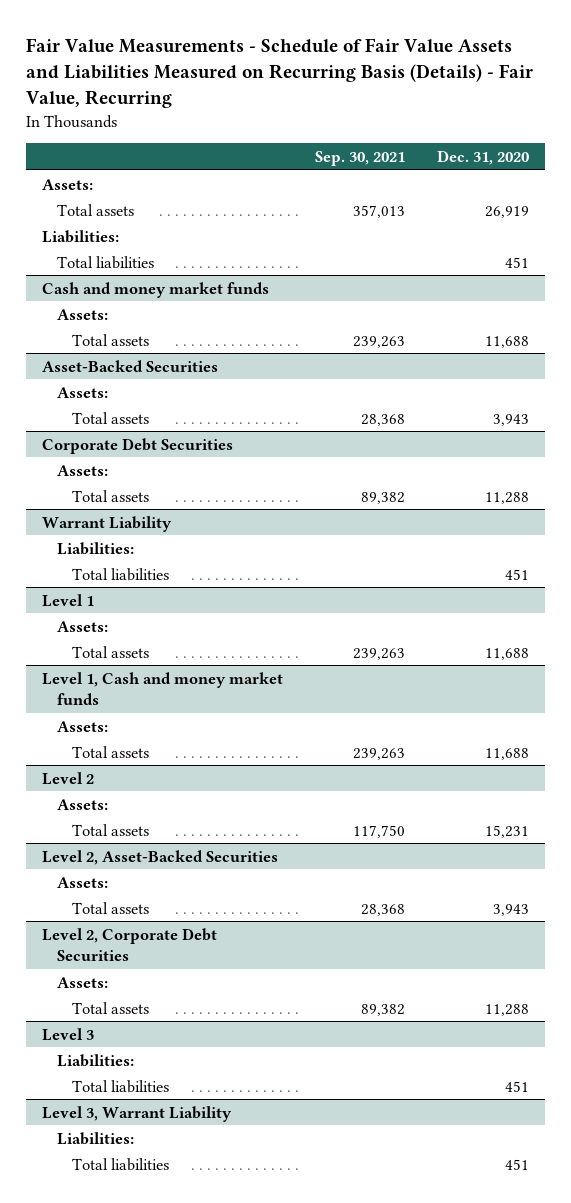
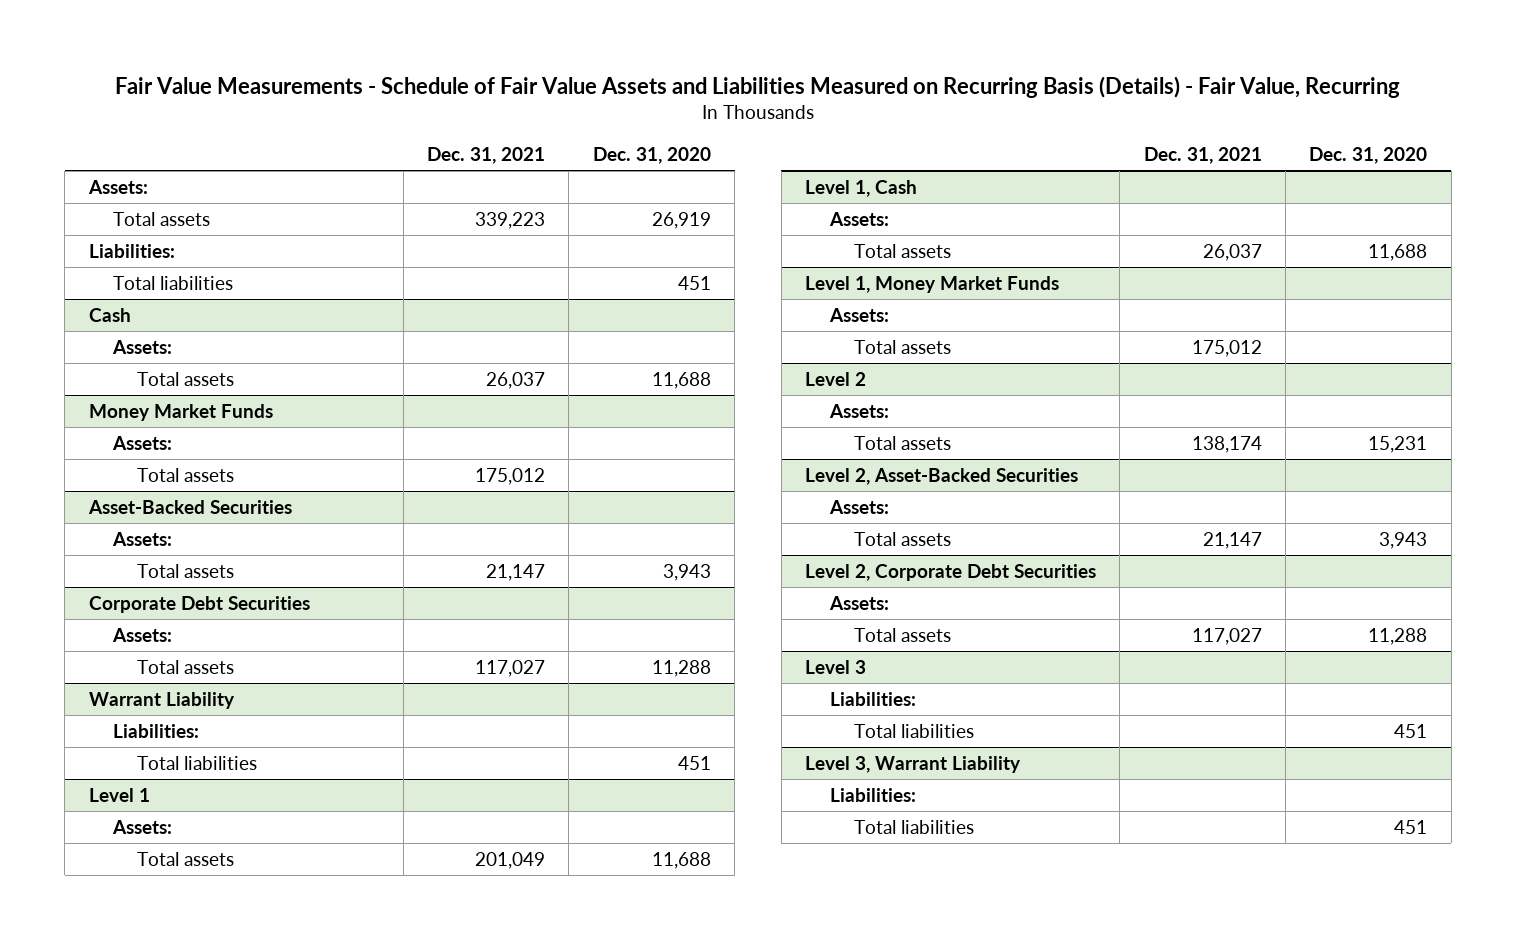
[315,151,406,167] Sep. 30, 2021 -> none
none -> [427,146,546,164] Dec. 31, 2021
[42,281,270,298] Cash and money market funds -> [88,307,131,322] Cash
none -> [88,403,273,421] Money Market Funds
none -> [112,435,173,450] Assets:
none -> [137,467,235,482] Total assets
[42,671,284,706] Level 1, Cash and money market funds -> none
none -> [805,179,918,197] Level 1, Cash
none -> [805,275,1060,293] Level 1, Money Market Funds
none -> [828,307,889,322] Assets:
none -> [854,339,952,354] Total assets

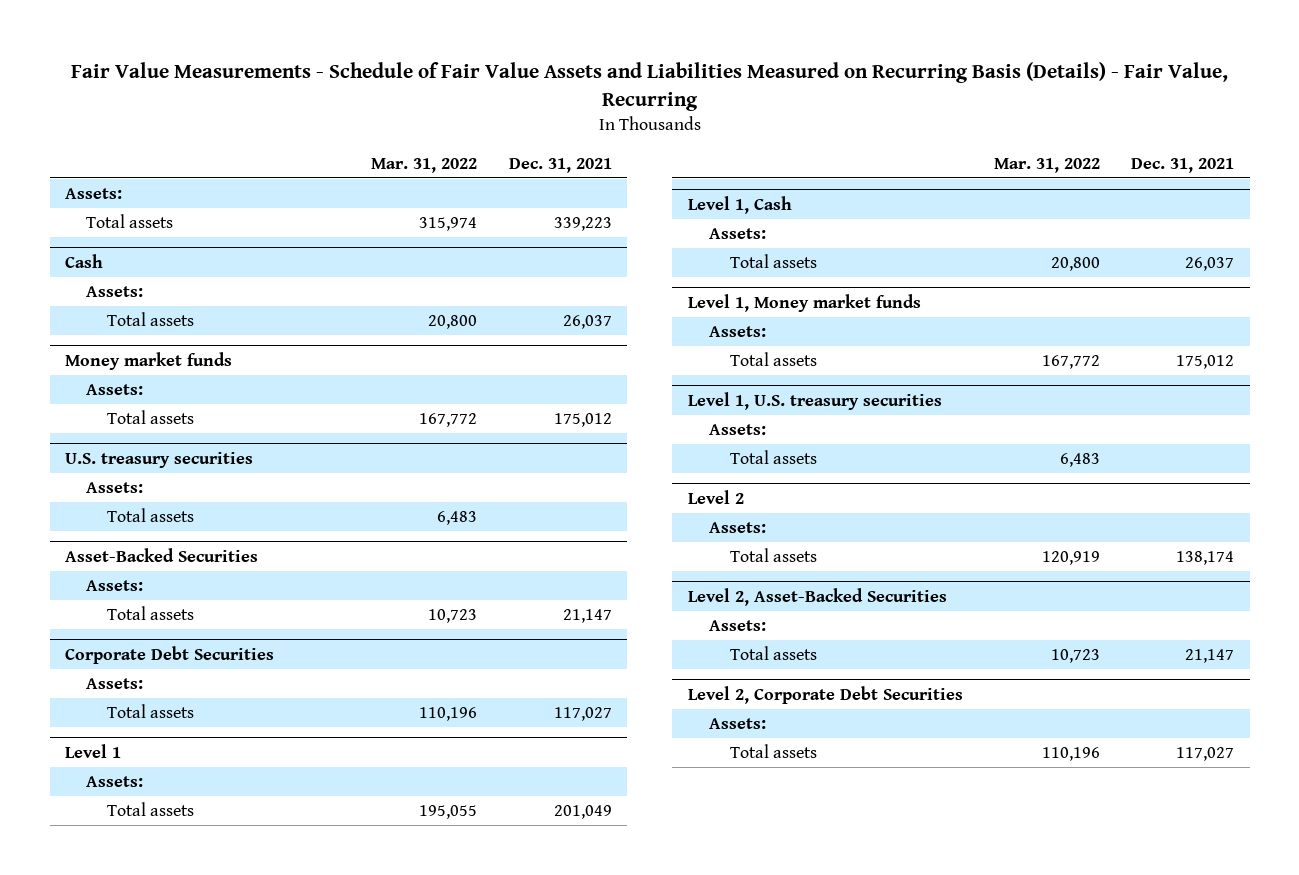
[592,146,711,164] Dec. 31, 2020 -> none
none -> [371,157,478,173] Mar. 31, 2022
[88,243,175,258] Liabilities: -> none
[113,275,234,290] Total liabilities -> none
[88,403,273,421] Money Market Funds -> [65,351,233,370] Money market funds
none -> [65,451,254,468] U.S. treasury securities
none -> [86,482,144,494] Assets:
none -> [107,508,195,523] Total assets
[88,691,235,709] Warrant Liability -> none
[113,723,200,738] Liabilities: -> none
[137,755,258,770] Total liabilities -> none
[805,275,1060,293] Level 1, Money Market Funds -> [687,293,921,312] Level 1, Money market funds
none -> [687,391,942,410] Level 1, U.S. treasury securities
none -> [708,424,766,436] Assets:
none -> [729,450,817,465] Total assets
[805,659,867,674] Level 3 -> none
[829,691,916,706] Liabilities: -> none
[854,723,975,738] Total liabilities -> none
[805,755,1022,773] Level 3, Warrant Liability -> none
[829,787,916,802] Liabilities: -> none
[854,819,975,834] Total liabilities -> none

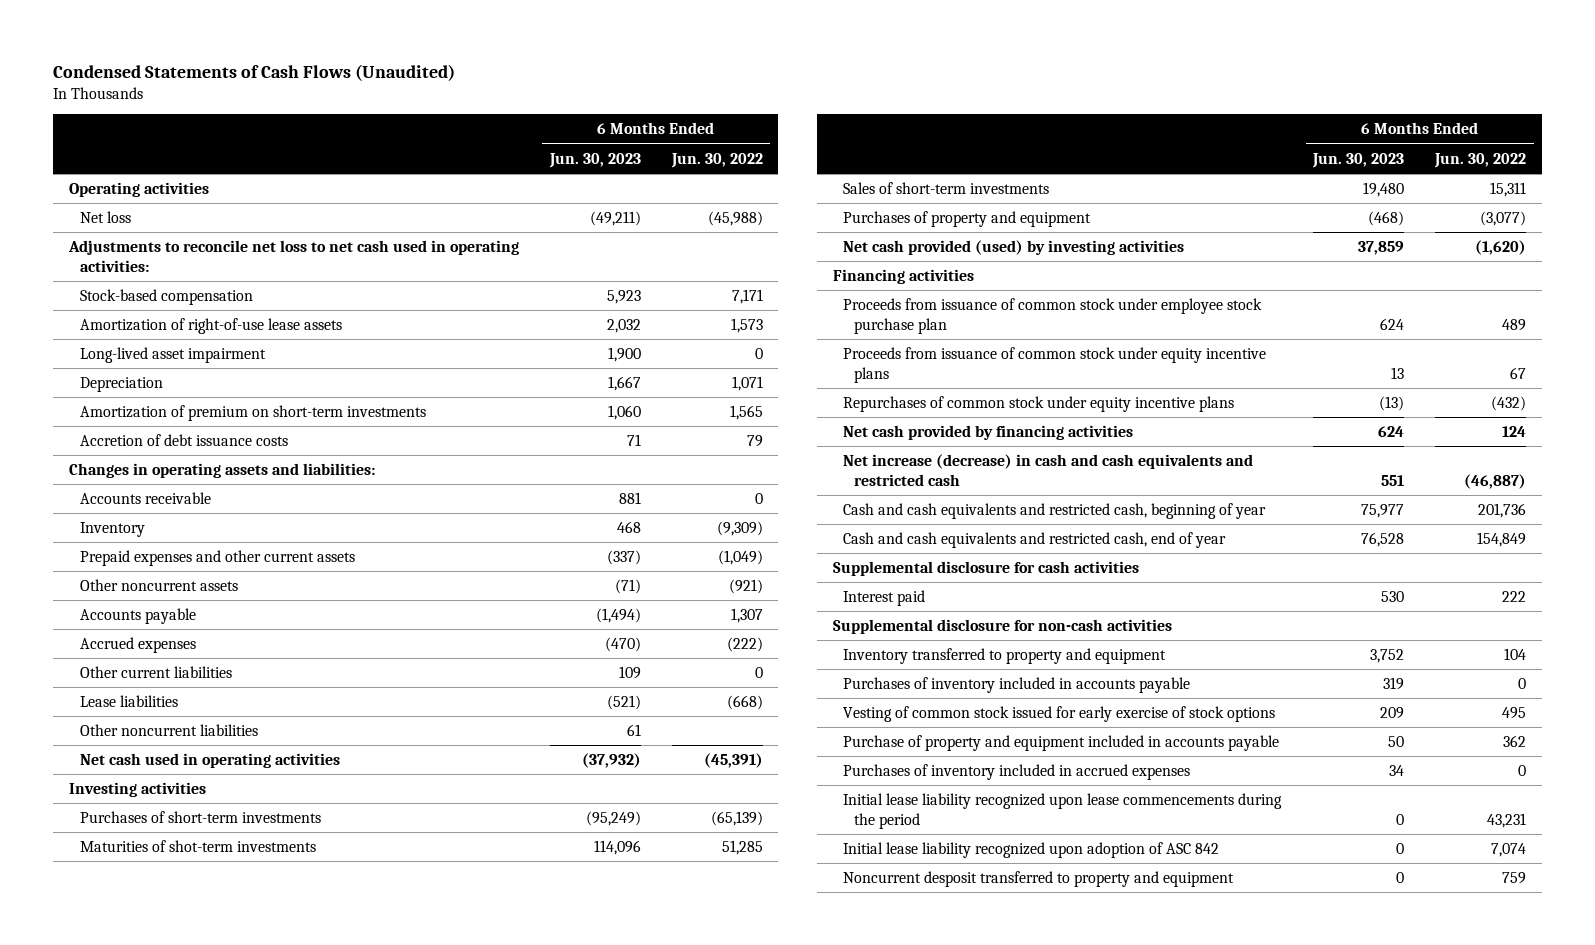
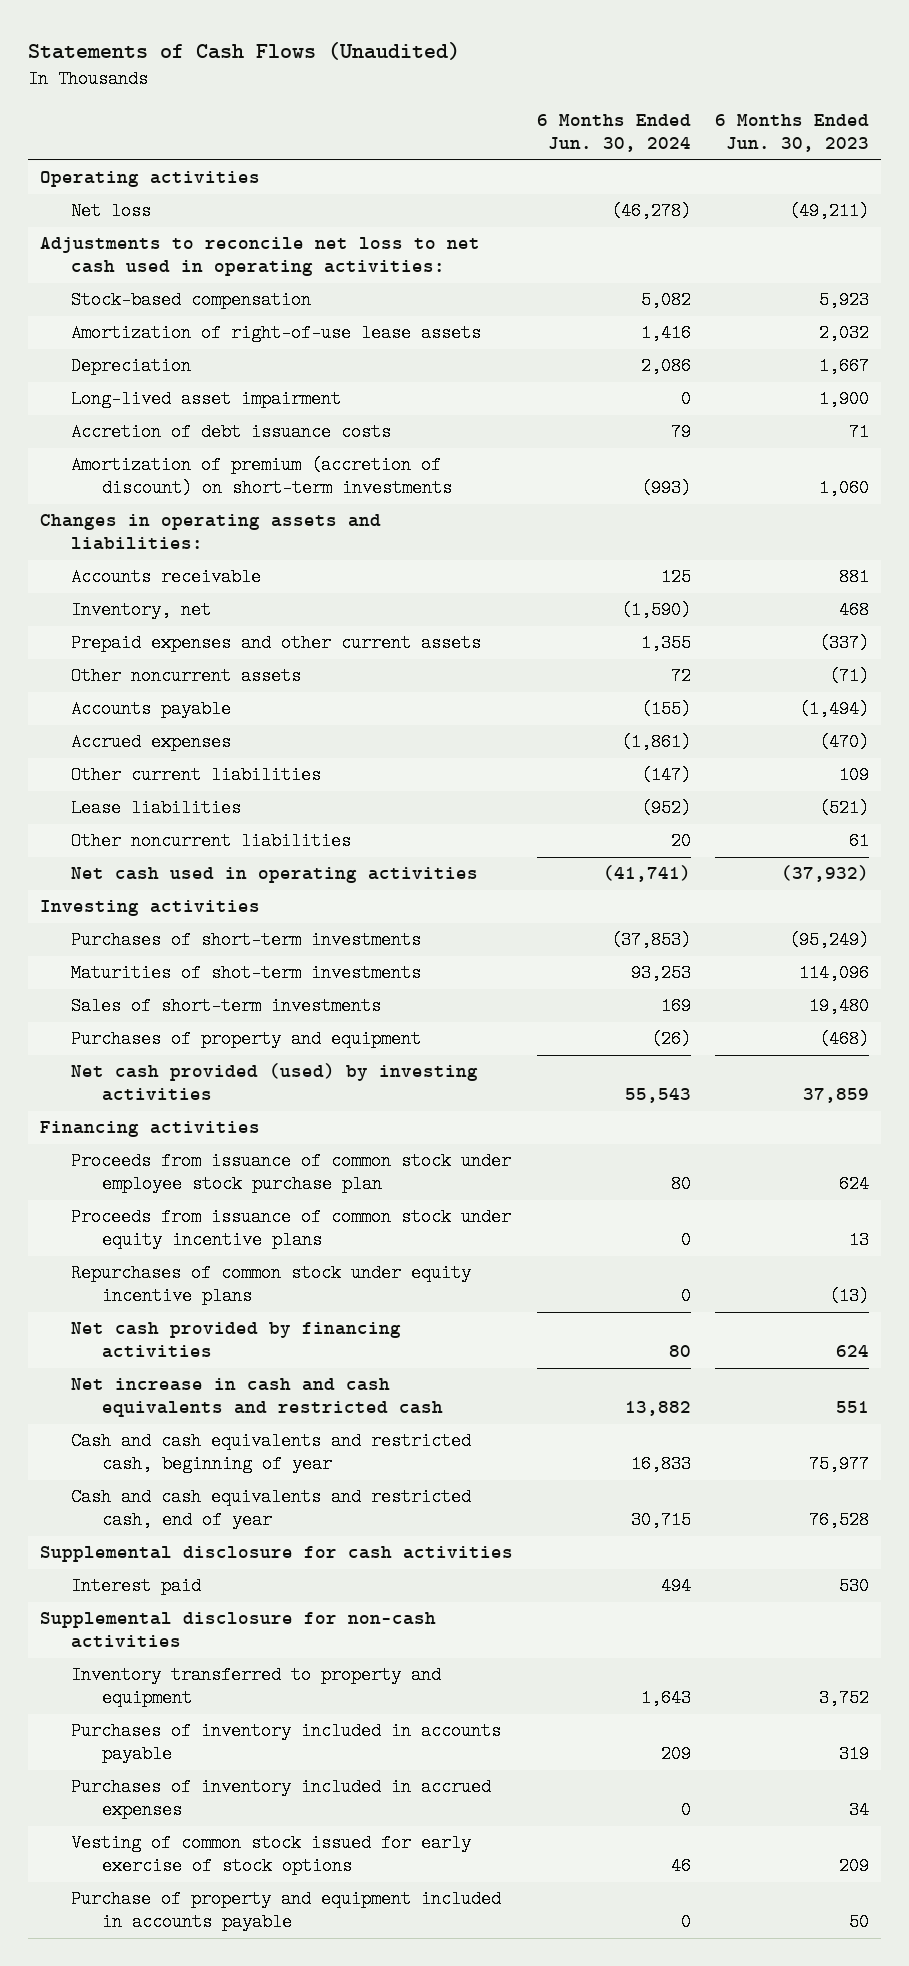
[53,63,456,81] Condensed Statements of Cash Flows (Unaudited) -> [27,42,460,61] Statements of Cash Flows (Unaudited)
[670,152,763,168] Jun. 30, 2022 -> none
none -> [537,114,692,153] 6 Months Ended Jun. 30, 2024
[79,405,426,422] Amortization of premium on short-term investments -> none
[79,347,266,364] Long-lived asset impairment -> [70,390,341,409] Long-lived asset impairment
none -> [70,456,452,498] Amortization of premium (accretion of discount) on short-term investments
[79,522,145,538] Inventory -> [70,601,211,620] Inventory, net
[843,454,1254,486] Net increase (decrease) in cash and cash equivalents and restricted cash -> [70,1378,443,1418] Net increase in cash and cash equivalents and restricted cash
[843,764,1191,781] Purchases of inventory included in accrued expenses -> [70,1778,491,1820] Purchases of inventory included in accrued expenses
[843,793,1283,829] Initial lease liability recognized upon lease commencements during the period -> none
[843,842,1220,859] Initial lease liability recognized upon adoption of ASC 842 -> none
[843,871,1235,888] Noncurrent desposit transferred to property and equipment -> none

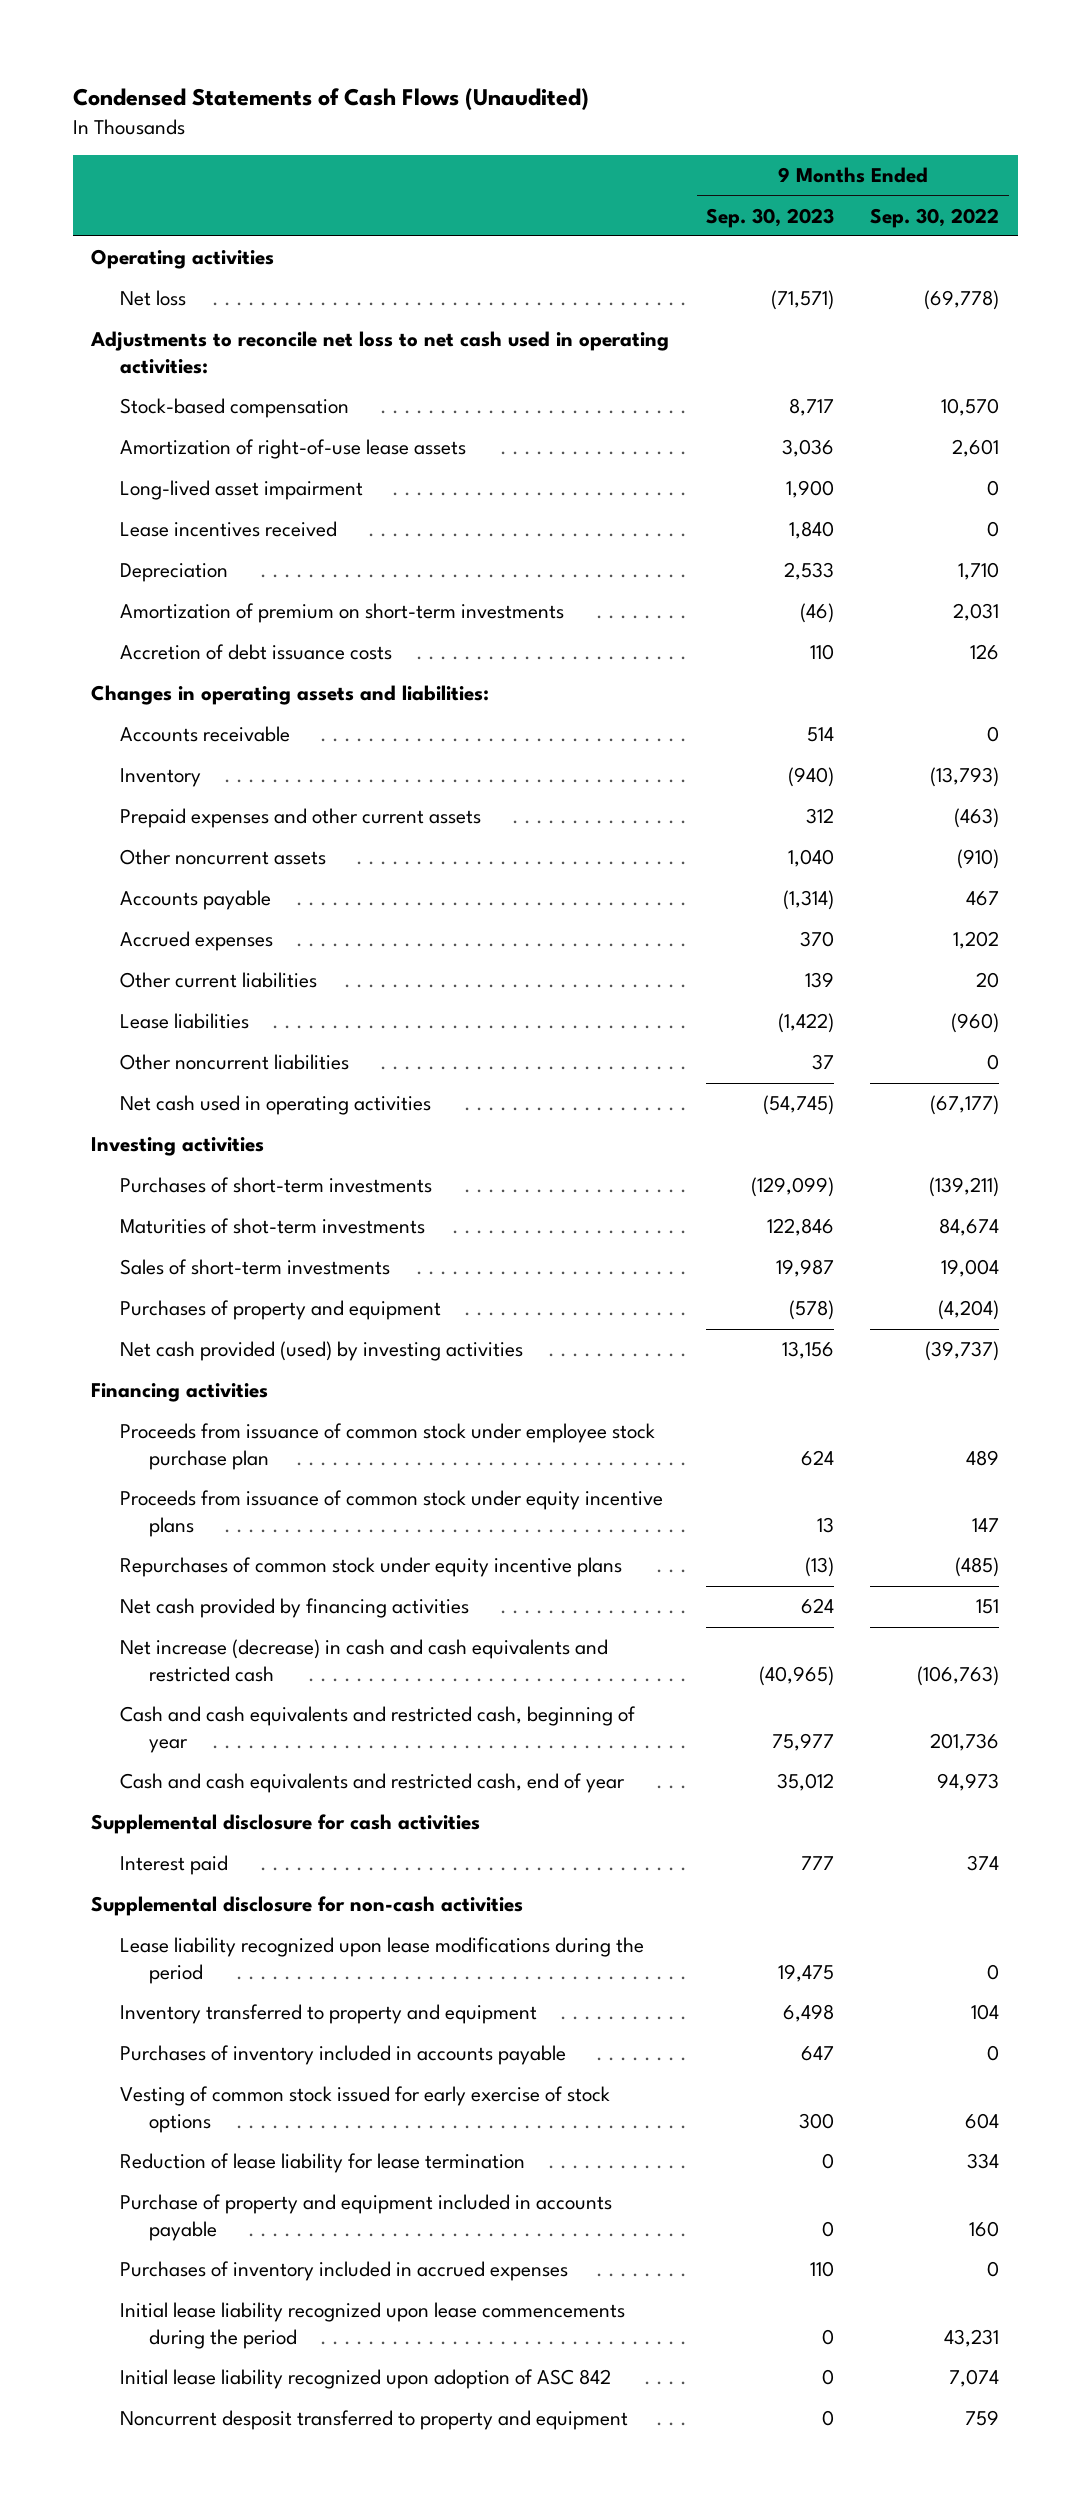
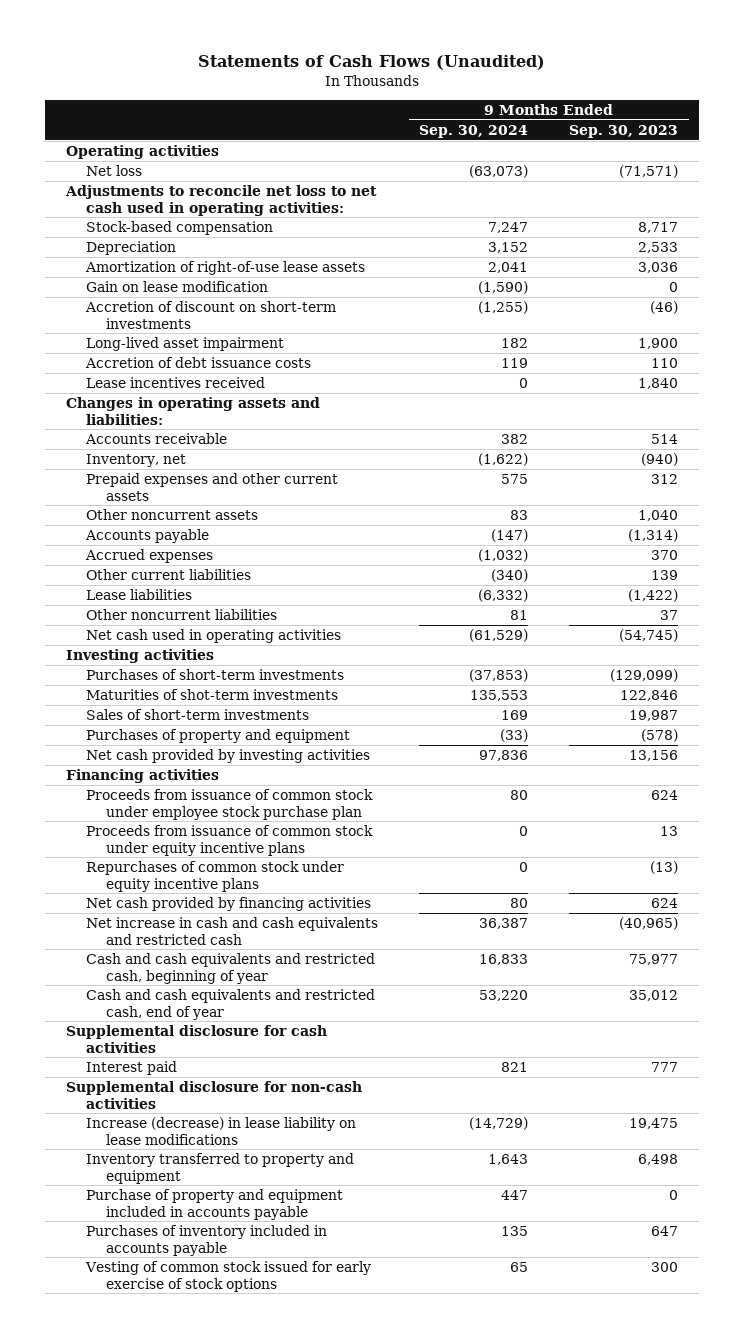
[72,88,589,111] Condensed Statements of Cash Flows (Unaudited) -> [198,55,546,71] Statements of Cash Flows (Unaudited)
[870,207,1000,228] Sep. 30, 2022 -> none
none -> [419,124,529,138] Sep. 30, 2024
[119,563,228,583] Depreciation -> [85,241,176,256] Depreciation
none -> [85,281,268,293] Gain on lease modification
none -> [84,301,336,329] Accretion of discount on short-term investments
[119,603,564,624] Amortization of premium on short-term investments -> none
[119,521,337,538] Lease incentives received -> [85,377,265,389] Lease incentives received
[119,768,201,788] Inventory -> [85,454,186,468] Inventory, net
[119,1341,523,1362] Net cash provided (used) by investing activities -> [85,749,370,764] Net cash provided by investing activities
[119,1639,608,1682] Net increase (decrease) in cash and cash equivalents and restricted cash -> [85,917,378,945] Net increase in cash and cash equivalents and restricted cash
[119,1937,644,1984] Lease liability recognized upon lease modifications during the period -> [85,1117,356,1145] Increase (decrease) in lease liability on lease modifications
[119,2194,612,2241] Purchase of property and equipment included in accounts payable -> [85,1189,343,1220] Purchase of property and equipment included in accounts payable
[119,2153,525,2174] Reduction of lease liability for lease termination -> none
[119,2261,568,2282] Purchases of inventory included in accrued expenses -> none
[119,2302,625,2349] Initial lease liability recognized upon lease commencements during the period -> none
[119,2369,611,2390] Initial lease liability recognized upon adoption of ASC 842 -> none
[119,2410,628,2431] Noncurrent desposit transferred to property and equipment -> none

